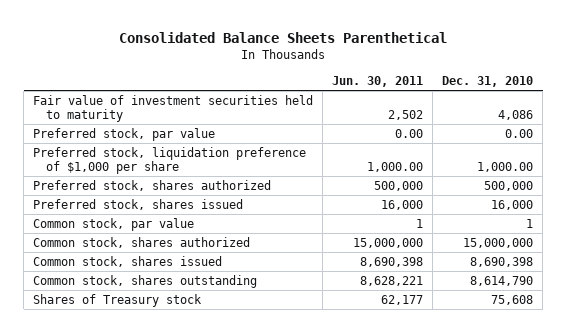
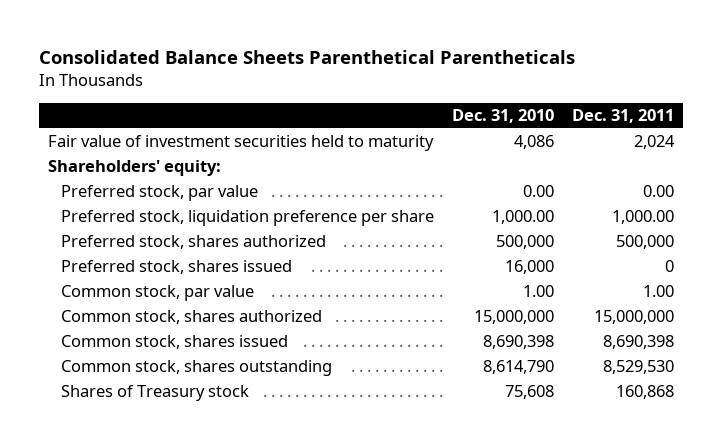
[119,31,448,43] Consolidated Balance Sheets Parenthetical -> [39,50,576,65] Consolidated Balance Sheets Parenthetical Parentheticals
[332,76,424,88] Jun. 30, 2011 -> none
none -> [572,108,675,123] Dec. 31, 2011
none -> [48,160,222,177] Shareholders' equity:
[33,147,307,175] Preferred stock, liquidation preference of $1,000 per share -> [61,210,435,227] Preferred stock, liquidation preference per share
[526,219,534,229] 1 -> [523,285,555,298] 1.00

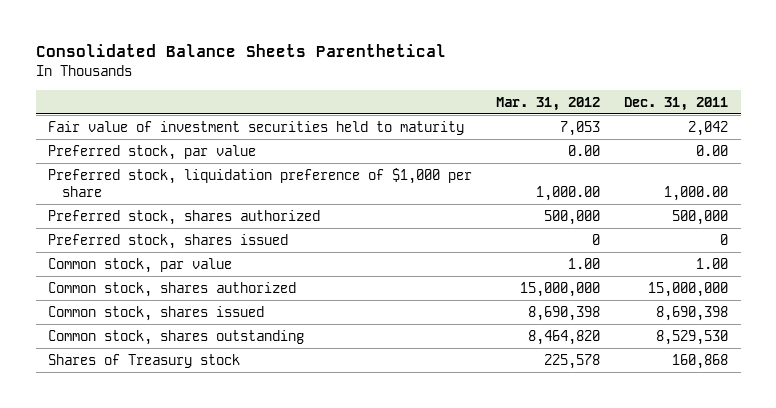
[39,50,576,65] Consolidated Balance Sheets Parenthetical Parentheticals -> [35,44,446,58] Consolidated Balance Sheets Parenthetical
[452,108,555,123] Dec. 31, 2010 -> none
none -> [496,96,601,111] Mar. 31, 2012
[48,160,222,177] Shareholders' equity: -> none
[634,135,676,150] 2,024 -> [688,120,729,136] 2,042
[61,210,435,227] Preferred stock, liquidation preference per share -> [47,167,472,198] Preferred stock, liquidation preference of $1,000 per share

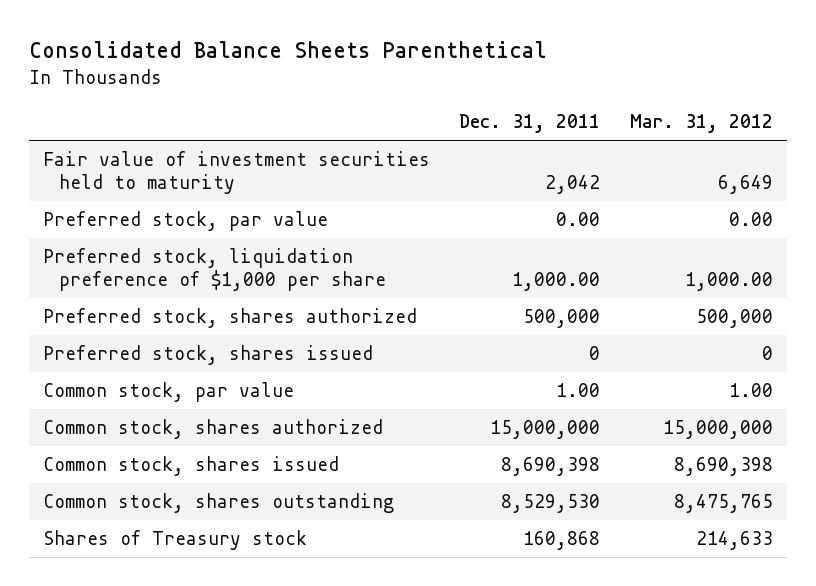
[560,120,601,136] 7,053 -> [717,174,773,194] 6,649
[528,329,601,345] 8,464,820 -> [673,494,773,514] 8,475,765
[544,353,601,369] 225,578 -> [695,531,773,551] 214,633

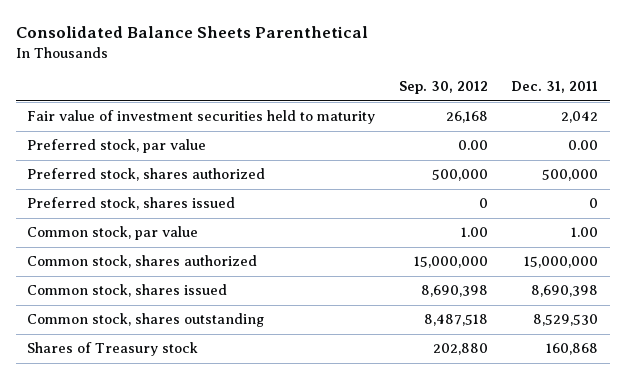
[629,114,773,134] Mar. 31, 2012 -> none
none -> [398,81,488,95] Sep. 30, 2012
[43,248,386,291] Preferred stock, liquidation preference of $1,000 per share -> none

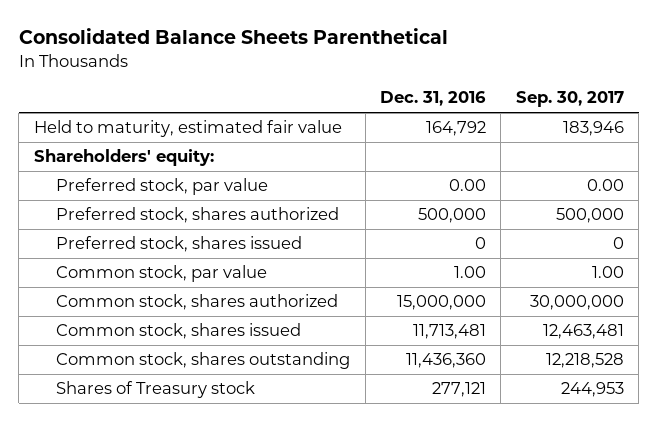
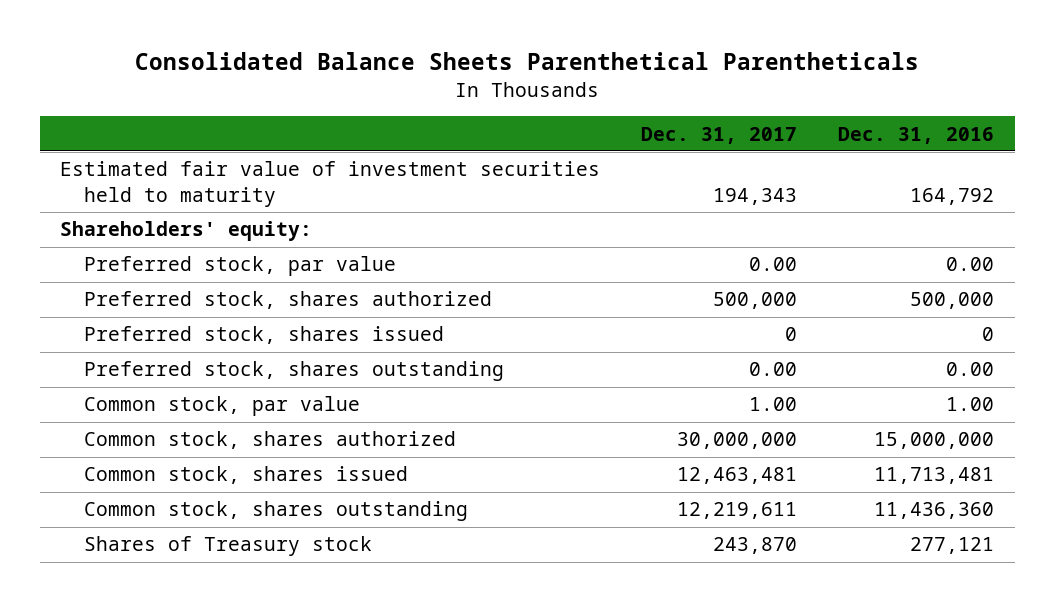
[18,28,448,45] Consolidated Balance Sheets Parenthetical -> [135,52,920,71] Consolidated Balance Sheets Parenthetical Parentheticals
[515,91,624,108] Sep. 30, 2017 -> none
none -> [641,126,798,144] Dec. 31, 2017
[33,120,342,138] Held to maturity, estimated fair value -> [60,161,601,207] Estimated fair value of investment securities held to maturity
none -> [84,361,505,382] Preferred stock, shares outstanding

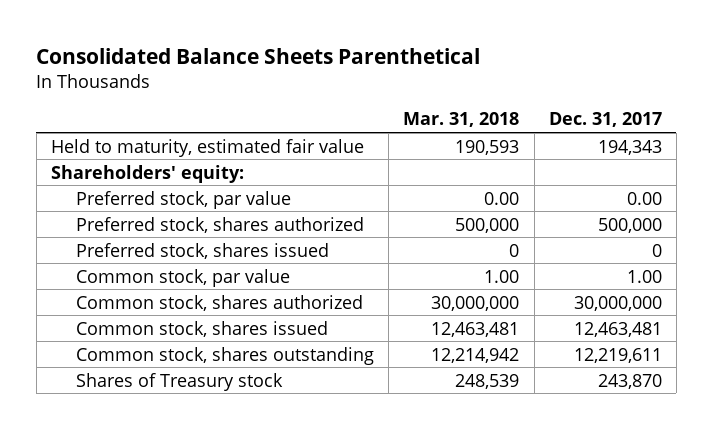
[135,52,920,71] Consolidated Balance Sheets Parenthetical Parentheticals -> [36,47,481,64] Consolidated Balance Sheets Parenthetical
[838,126,995,144] Dec. 31, 2016 -> none
none -> [403,112,520,128] Mar. 31, 2018
[60,161,601,207] Estimated fair value of investment securities held to maturity -> [51,138,365,157] Held to maturity, estimated fair value
[84,361,505,382] Preferred stock, shares outstanding -> none

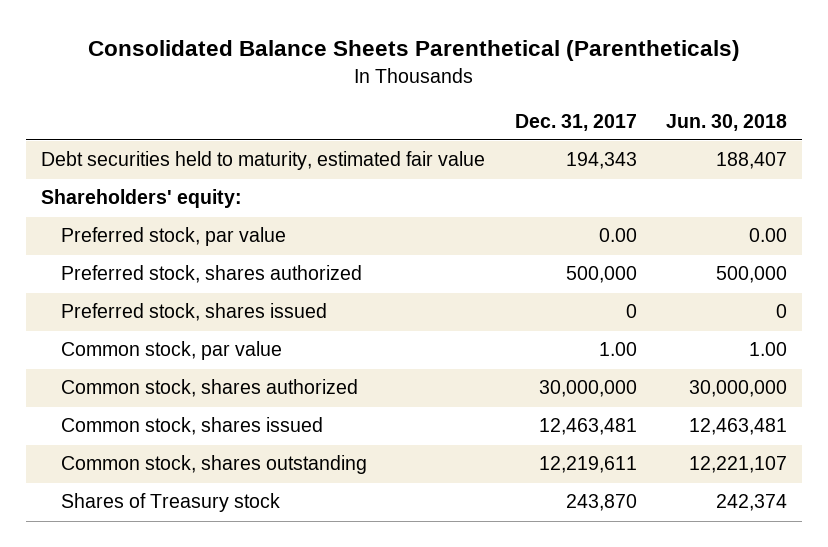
[36,47,481,64] Consolidated Balance Sheets Parenthetical -> [88,40,741,62] Consolidated Balance Sheets Parenthetical (Parentheticals)
[403,112,520,128] Mar. 31, 2018 -> none
none -> [666,113,788,131] Jun. 30, 2018
[51,138,365,157] Held to maturity, estimated fair value -> [41,151,486,171] Debt securities held to maturity, estimated fair value

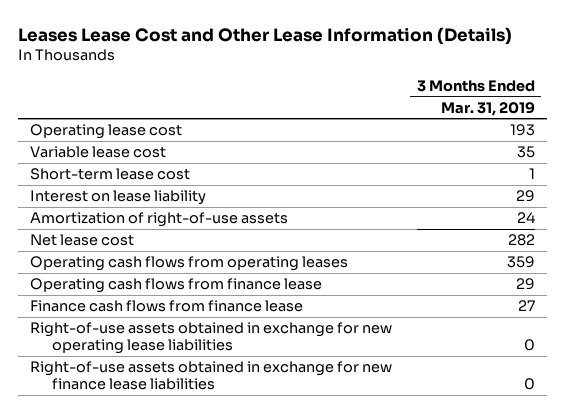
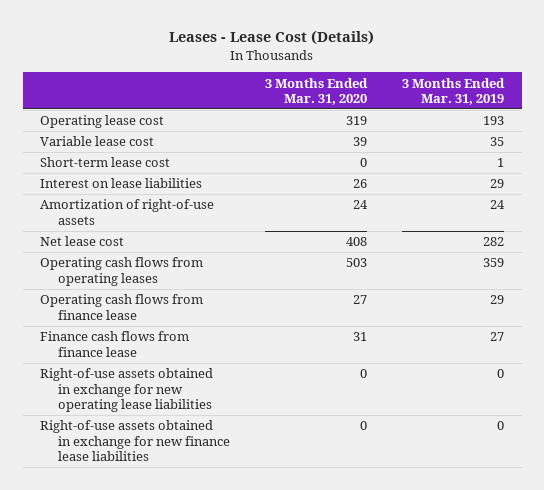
[17,26,512,45] Leases Lease Cost and Other Lease Information (Details) -> [169,30,375,46] Leases - Lease Cost (Details)
none -> [264,77,368,105] 3 Months Ended Mar. 31, 2020
[30,190,207,206] Interest on lease liability -> [40,178,203,189] Interest on lease liabilities

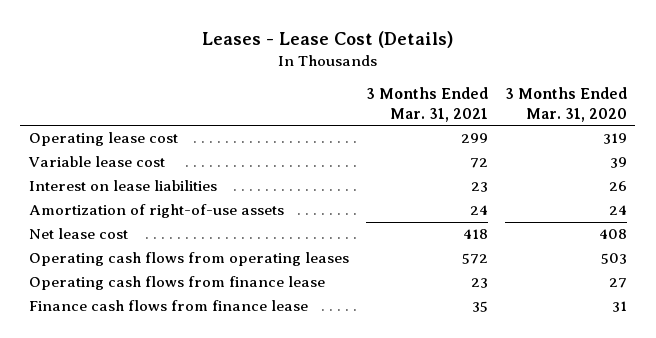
[401,77,505,105] 3 Months Ended Mar. 31, 2019 -> none
none -> [365,86,488,122] 3 Months Ended Mar. 31, 2021
[40,157,171,168] Short-term lease cost -> none
[40,368,214,412] Right-of-use assets obtained in exchange for new operating lease liabilities -> none
[40,420,230,461] Right-of-use assets obtained in exchange for new finance lease liabilities -> none

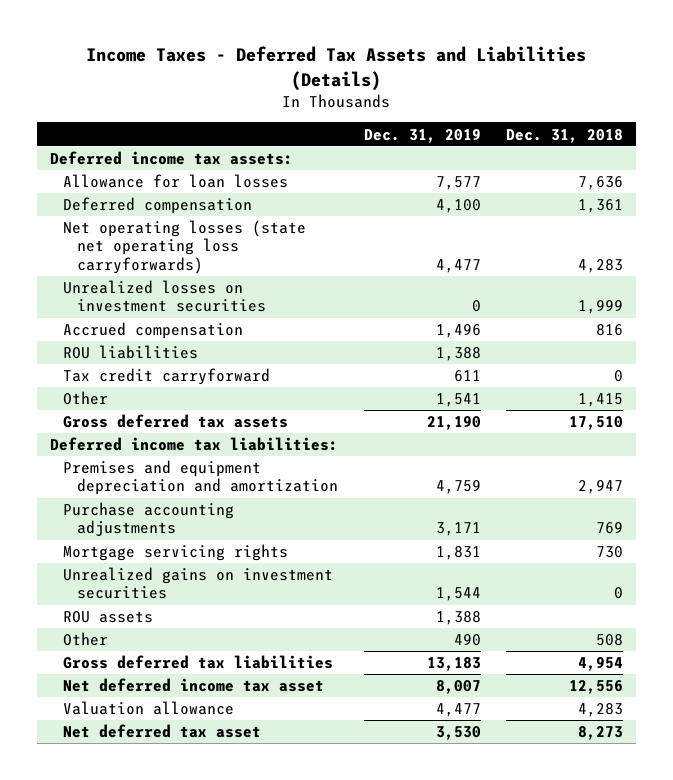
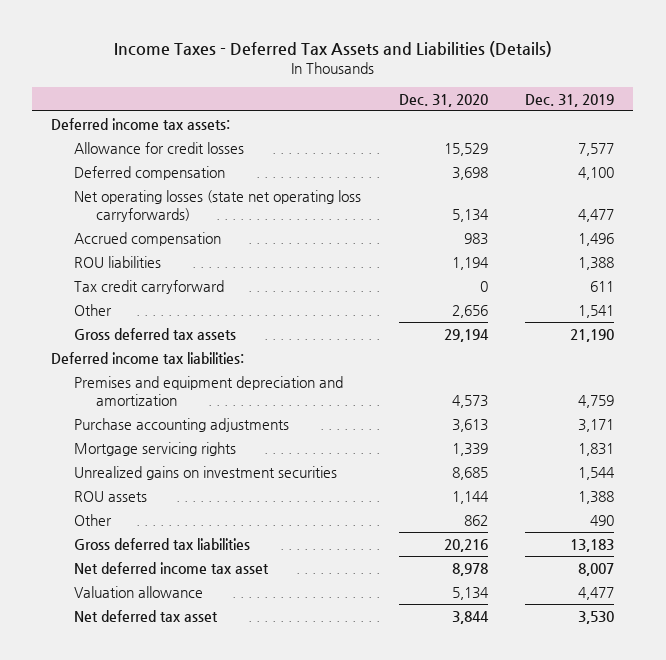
[505,128,623,143] Dec. 31, 2018 -> none
none -> [398,93,488,107] Dec. 31, 2020
[63,174,289,189] Allowance for loan losses -> [73,141,244,154] Allowance for credit losses
[63,280,267,313] Unrealized losses on investment securities -> none

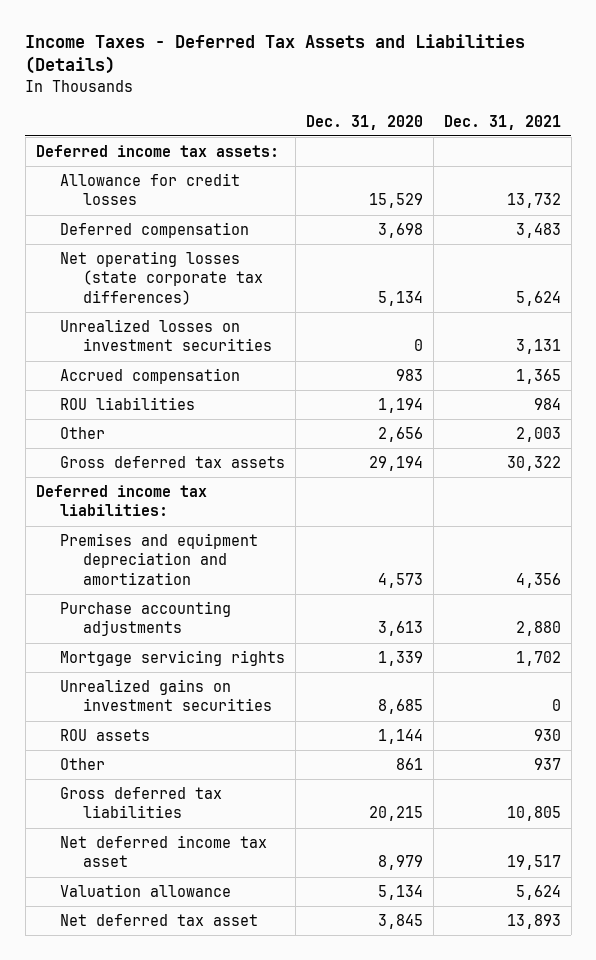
[525,93,615,107] Dec. 31, 2019 -> none
none -> [443,114,561,130] Dec. 31, 2021
[73,189,361,222] Net operating losses (state net operating loss carryforwards) -> [59,251,264,305] Net operating losses (state corporate tax differences)
none -> [59,319,273,352] Unrealized losses on investment securities
[73,279,224,294] Tax credit carryforward -> none
[463,514,488,526] 862 -> [395,758,423,771] 861
[443,538,488,552] 20,216 -> [368,806,423,822] 20,215
[451,562,488,576] 8,978 -> [377,855,423,871] 8,979
[451,610,489,624] 3,844 -> [377,914,423,930] 3,845

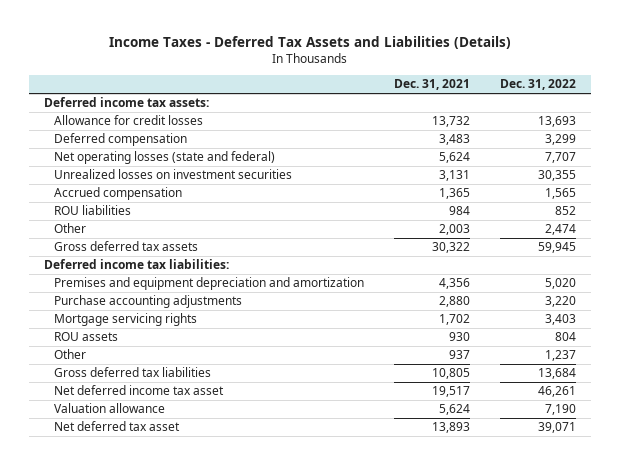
[305,114,423,130] Dec. 31, 2020 -> none
none -> [499,79,576,91] Dec. 31, 2022
[59,251,264,305] Net operating losses (state corporate tax differences) -> [54,151,276,165] Net operating losses (state and federal)
[59,679,273,712] Unrealized gains on investment securities -> none

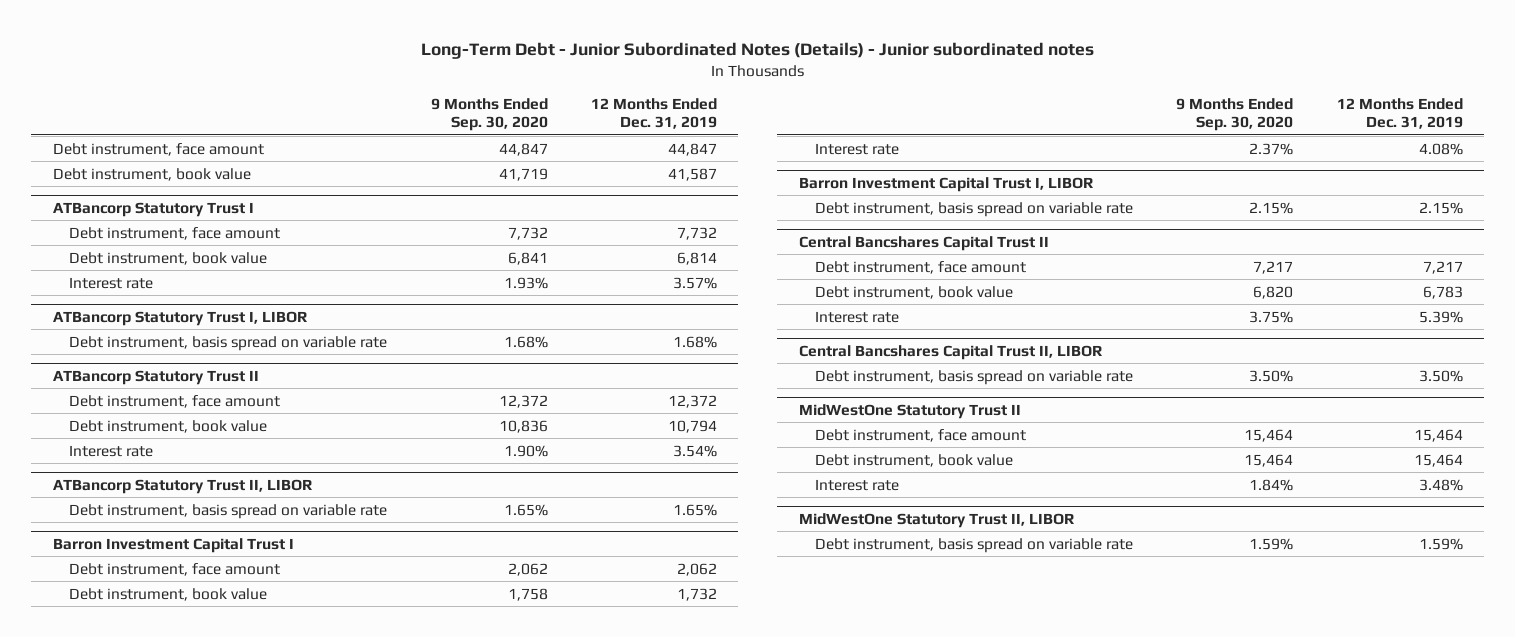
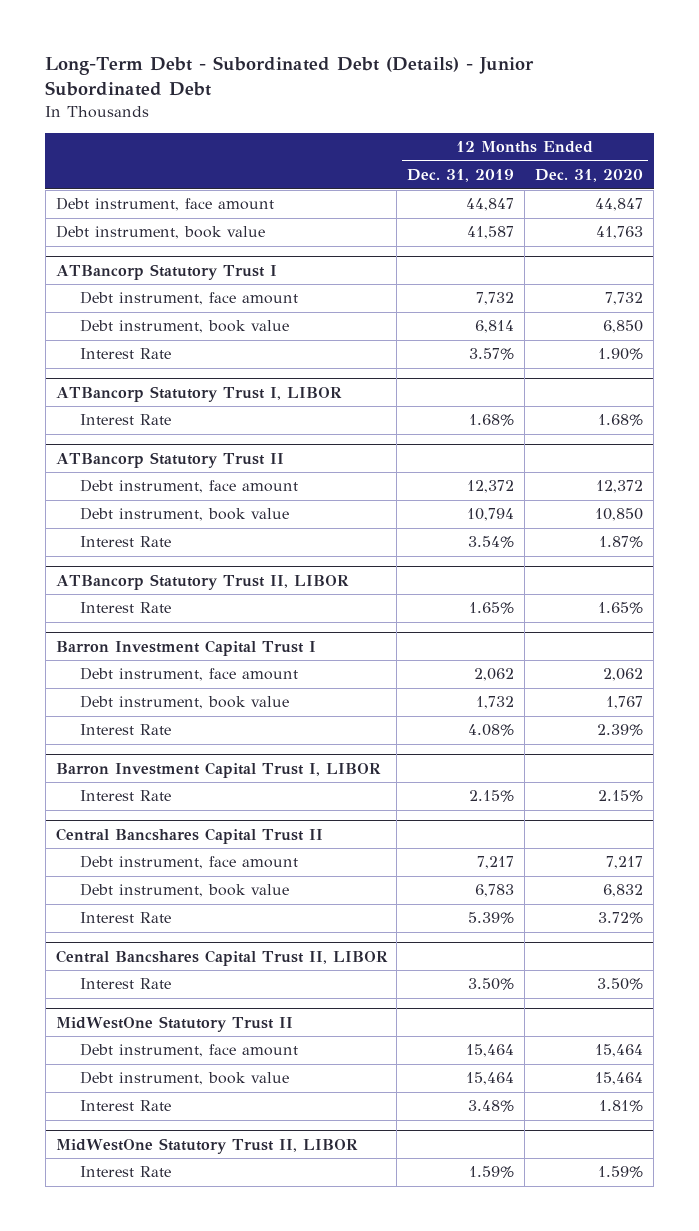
[420,42,1094,60] Long-Term Debt - Junior Subordinated Notes (Details) - Junior subordinated notes -> [45,56,535,97] Long-Term Debt - Subordinated Debt (Details) - Junior Subordinated Debt
[430,97,548,132] 9 Months Ended Sep. 30, 2020 -> none
none -> [535,169,644,183] Dec. 31, 2020
[69,276,154,289] Interest rate -> [79,348,171,360] Interest Rate
[69,335,388,351] Debt instrument, basis spread on variable rate -> [79,414,171,426] Interest Rate
[69,444,154,457] Interest rate -> [79,536,171,548] Interest Rate
[69,503,388,519] Debt instrument, basis spread on variable rate -> [79,602,171,614] Interest Rate
[815,142,900,155] Interest rate -> [79,724,171,736] Interest Rate
[815,201,1134,217] Debt instrument, basis spread on variable rate -> [79,790,171,802] Interest Rate
[815,310,900,323] Interest rate -> [79,912,171,924] Interest Rate
[815,369,1134,385] Debt instrument, basis spread on variable rate -> [79,978,171,990] Interest Rate
[815,478,900,491] Interest rate -> [79,1100,171,1112] Interest Rate
[815,537,1134,553] Debt instrument, basis spread on variable rate -> [79,1166,171,1178] Interest Rate

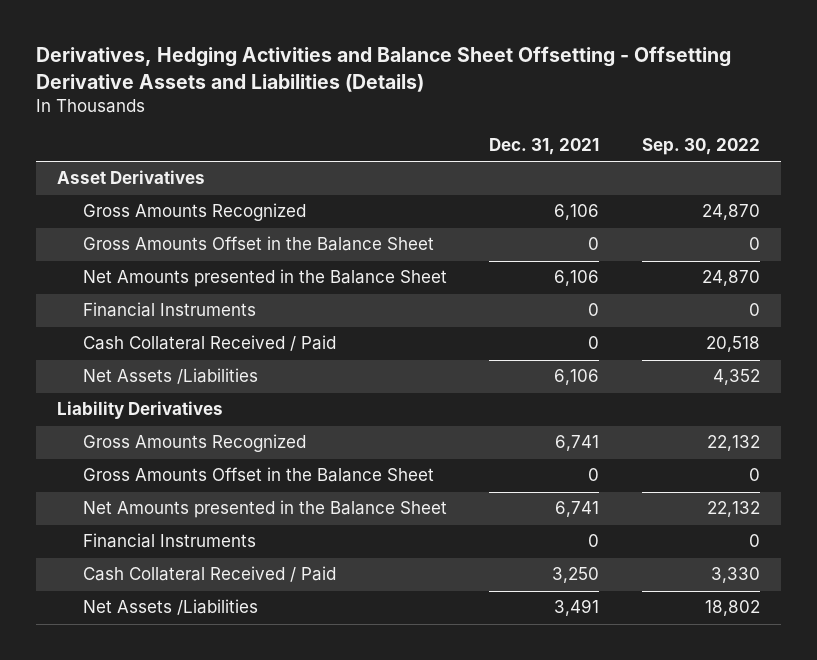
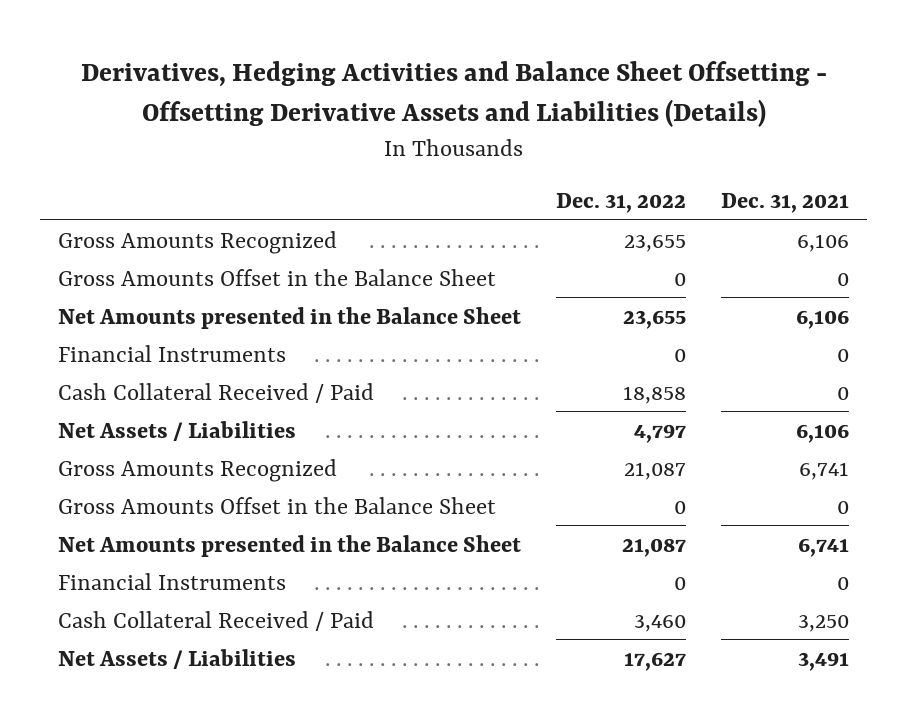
[641,138,760,156] Sep. 30, 2022 -> none
none -> [556,193,687,214] Dec. 31, 2022
[57,170,206,185] Asset Derivatives -> none
[57,401,224,420] Liability Derivatives -> none
[82,368,258,385] Net Assets /Liabilities -> [58,420,297,441] Net Assets / Liabilities
[82,599,258,616] Net Assets /Liabilities -> [58,648,297,669] Net Assets / Liabilities

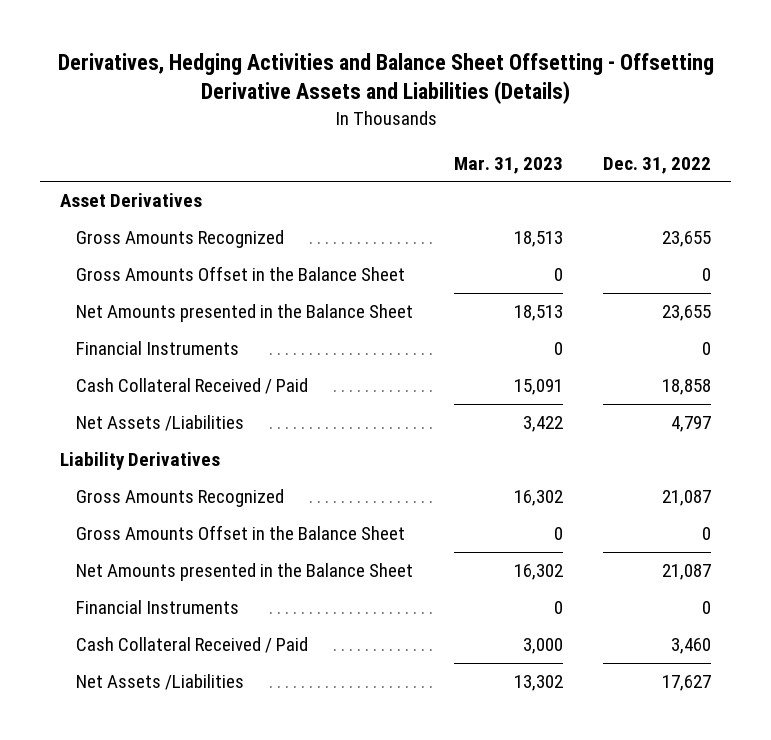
[721,193,850,214] Dec. 31, 2021 -> none
none -> [453,156,563,174] Mar. 31, 2023
none -> [59,193,202,208] Asset Derivatives
[58,420,297,441] Net Assets / Liabilities -> [76,415,245,432] Net Assets /Liabilities
none -> [59,452,220,471] Liability Derivatives
[58,648,297,669] Net Assets / Liabilities -> [76,674,245,691] Net Assets /Liabilities

